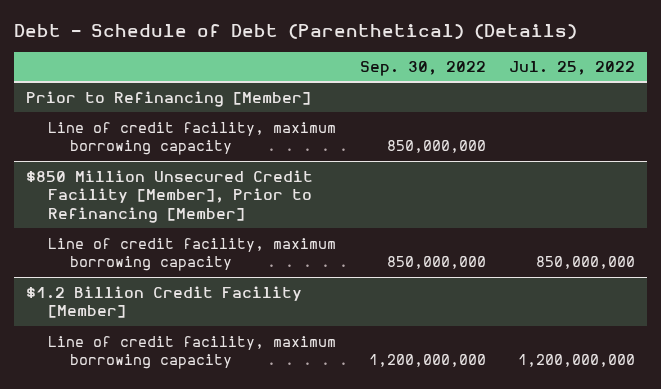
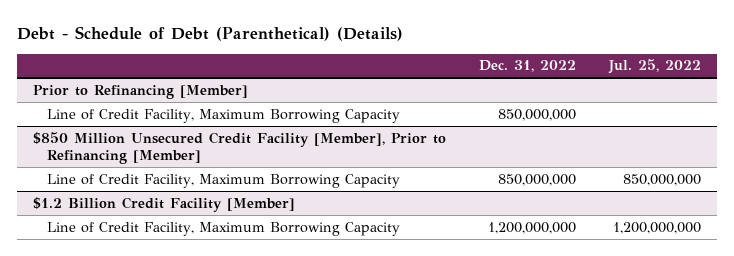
[359,61,486,77] Sep. 30, 2022 -> none
none -> [478,60,576,73] Dec. 31, 2022
[47,121,336,156] Line of credit facility, maximum borrowing capacity -> [46,108,400,123] Line of Credit Facility, Maximum Borrowing Capacity
[47,237,336,272] Line of credit facility, maximum borrowing capacity -> [46,173,400,188] Line of Credit Facility, Maximum Borrowing Capacity
[47,335,336,370] Line of credit facility, maximum borrowing capacity -> [46,221,400,236] Line of Credit Facility, Maximum Borrowing Capacity

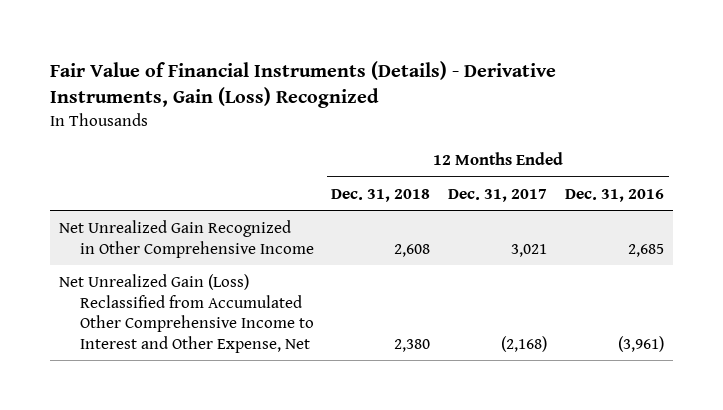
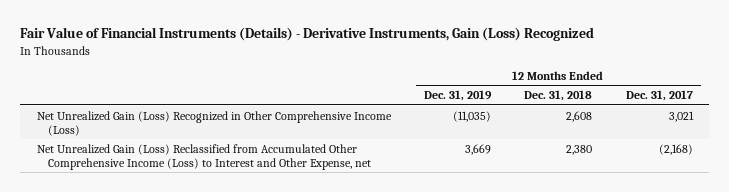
[565,188,665,202] Dec. 31, 2016 -> none
none -> [423,90,492,102] Dec. 31, 2019
[59,220,314,258] Net Unrealized Gain Recognized in Other Comprehensive Income -> [36,110,392,136] Net Unrealized Gain (Loss) Recognized in Other Comprehensive Income (Loss)
[59,274,314,353] Net Unrealized Gain (Loss) Reclassified from Accumulated Other Comprehensive Income to Interest and Other Expense, Net -> [36,143,371,170] Net Unrealized Gain (Loss) Reclassified from Accumulated Other Comprehensive Income (Loss) to Interest and Other Expense, net

